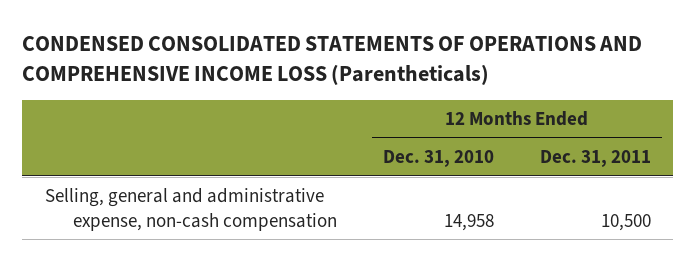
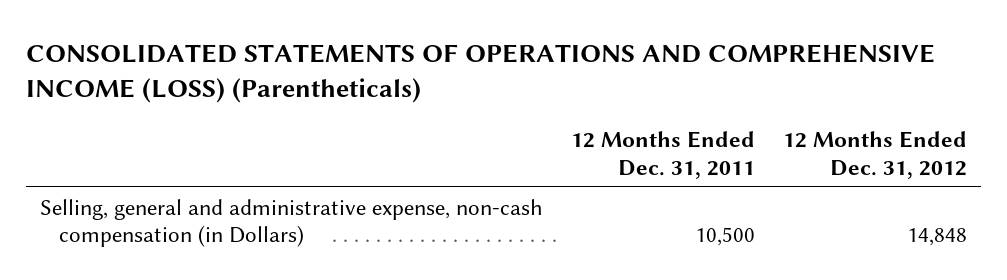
[21,36,642,85] CONDENSED CONSOLIDATED STATEMENTS OF OPERATIONS AND COMPREHENSIVE INCOME LOSS (Parentheticals) -> [25,43,935,104] CONSOLIDATED STATEMENTS OF OPERATIONS AND COMPREHENSIVE INCOME (LOSS) (Parentheticals)
[383,149,495,167] Dec. 31, 2010 -> none
none -> [783,131,968,179] 12 Months Ended Dec. 31, 2012
[44,188,338,231] Selling, general and administrative expense, non-cash compensation -> [40,198,544,248] Selling, general and administrative expense, non-cash compensation (in Dollars)

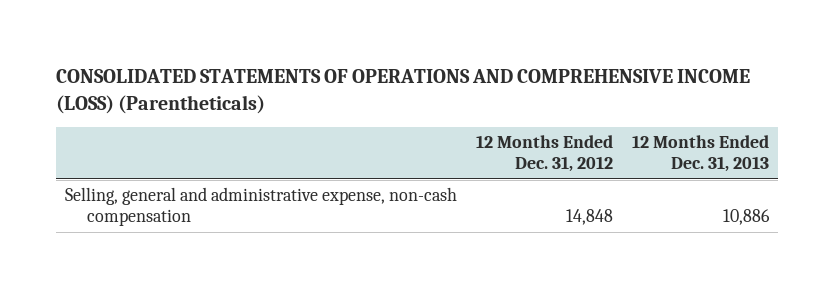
[571,131,756,179] 12 Months Ended Dec. 31, 2011 -> none
none -> [631,135,769,173] 12 Months Ended Dec. 31, 2013
[40,198,544,248] Selling, general and administrative expense, non-cash compensation (in Dollars) -> [65,187,458,227] Selling, general and administrative expense, non-cash compensation

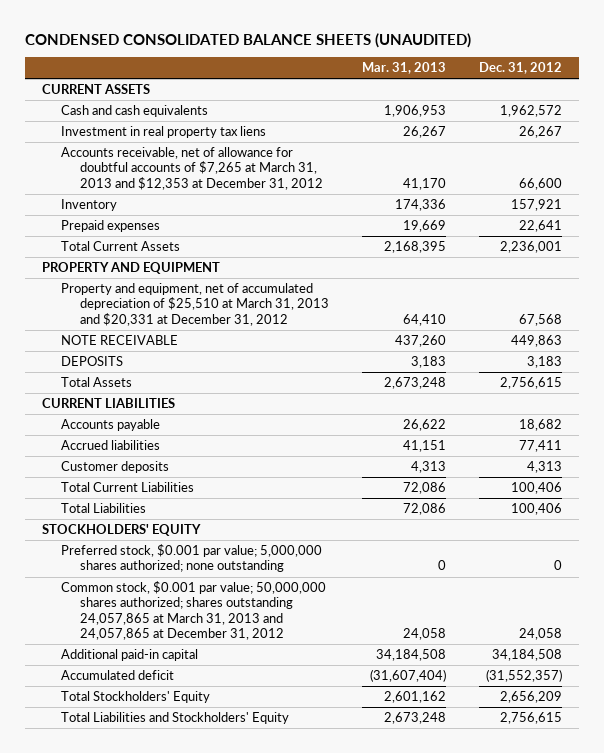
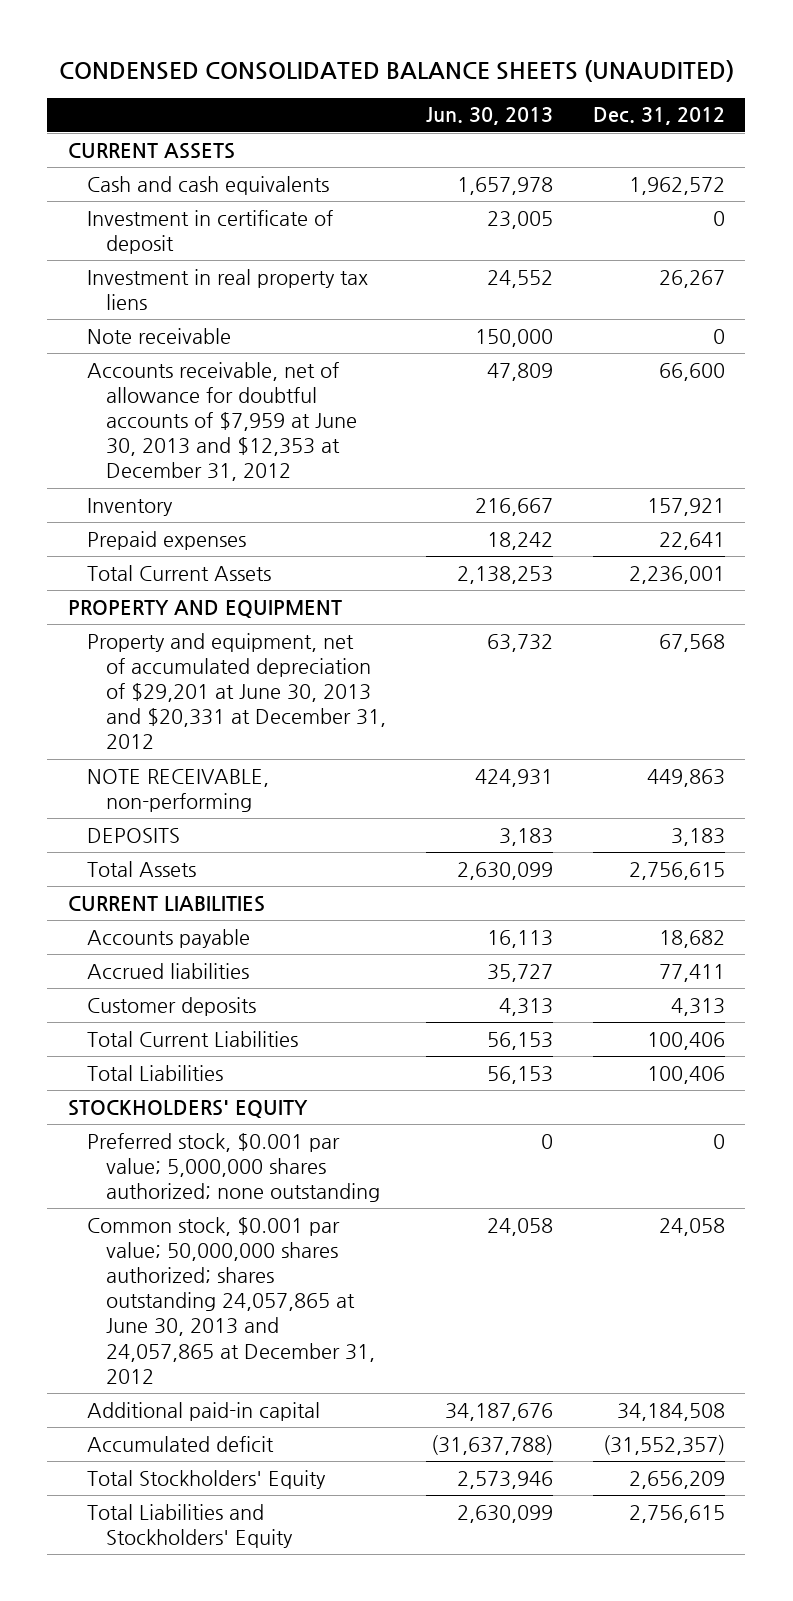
[361,62,446,75] Mar. 31, 2013 -> none
none -> [425,107,553,126] Jun. 30, 2013
none -> [86,209,333,255] Investment in certificate of deposit
none -> [86,327,231,344] Note receivable
[60,147,323,190] Accounts receivable, net of allowance for doubtful accounts of $7,265 at March 31, 2013 and $12,353 at December 31, 2012 -> [86,361,357,482] Accounts receivable, net of allowance for doubtful accounts of $7,959 at June 30, 2013 and $12,353 at December 31, 2012
[60,283,329,326] Property and equipment, net of accumulated depreciation of $25,510 at March 31, 2013 and $20,331 at December 31, 2012 -> [86,632,386,750] Property and equipment, net of accumulated depreciation of $29,201 at June 30, 2013 and $20,331 at December 31, 2012
[60,335,178,346] NOTE RECEIVABLE -> [86,768,269,813] NOTE RECEIVABLE, non-performing
[60,581,326,641] Common stock, $0.001 par value; 50,000,000 shares authorized; shares outstanding 24,057,865 at March 31, 2013 and 24,057,865 at December 31, 2012 -> [86,1216,375,1384] Common stock, $0.001 par value; 50,000,000 shares authorized; shares outstanding 24,057,865 at June 30, 2013 and 24,057,865 at December 31, 2012

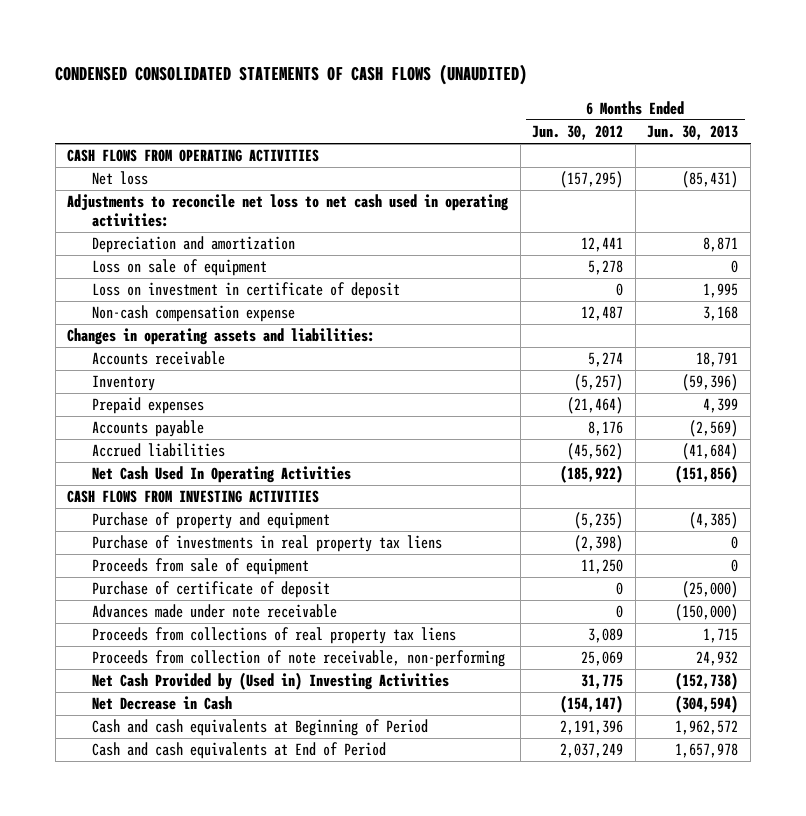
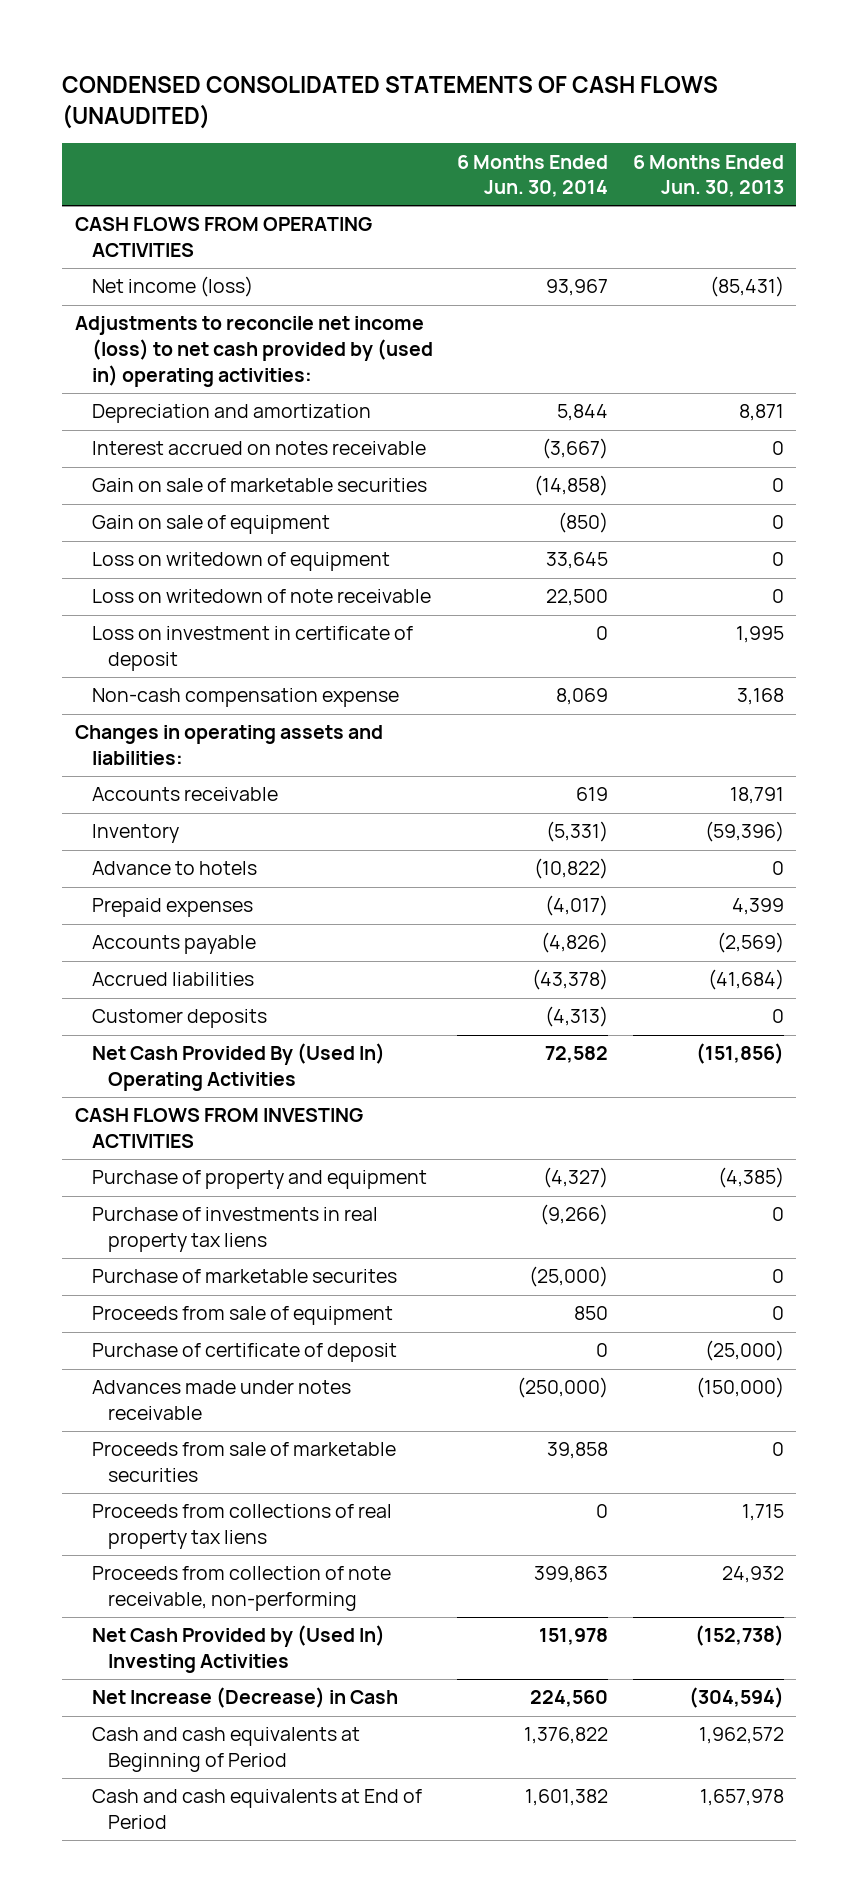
[532,125,624,141] Jun. 30, 2012 -> none
none -> [457,154,609,198] 6 Months Ended Jun. 30, 2014
[92,171,149,186] Net loss -> [91,276,253,298] Net income (loss)
[67,194,510,228] Adjustments to reconcile net loss to net cash used in operating activities: -> [74,316,433,387] Adjustments to reconcile net income (loss) to net cash provided by (used in) operating activities:
none -> [91,441,426,456] Interest accrued on notes receivable
none -> [91,478,427,493] Gain on sale of marketable securities
[92,259,268,277] Loss on sale of equipment -> [91,515,330,535] Gain on sale of equipment
none -> [91,552,390,572] Loss on writedown of equipment
none -> [91,589,431,604] Loss on writedown of note receivable
none -> [91,861,257,876] Advance to hotels
none -> [91,1009,267,1029] Customer deposits
[92,466,352,484] Net Cash Used In Operating Activities -> [91,1043,385,1091] Net Cash Provided By (Used In) Operating Activities
none -> [91,1269,397,1284] Purchase of marketable securites
[92,604,338,619] Advances made under note receivable -> [91,1380,351,1420] Advances made under notes receivable
none -> [91,1442,396,1482] Proceeds from sale of marketable securities
[92,672,450,691] Net Cash Provided by (Used in) Investing Activities -> [91,1625,385,1673] Net Cash Provided by (Used In) Investing Activities
[92,696,233,711] Net Decrease in Cash -> [91,1687,398,1709] Net Increase (Decrease) in Cash

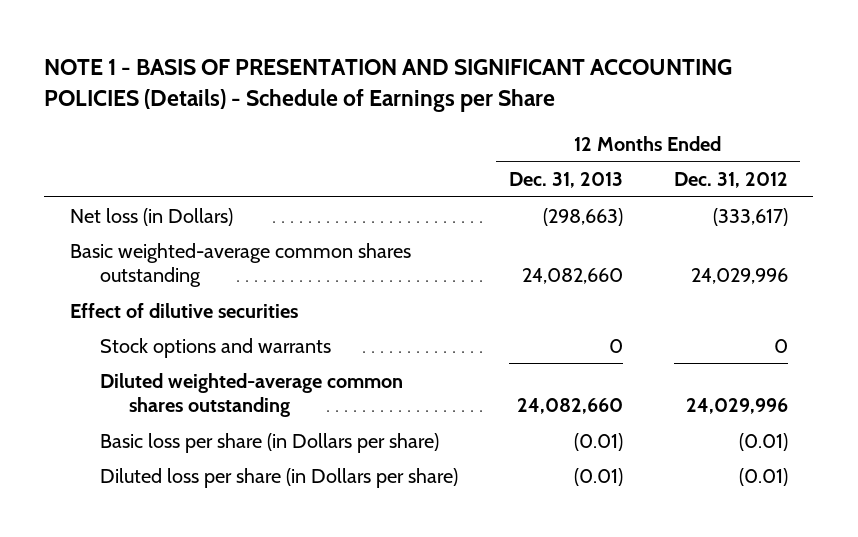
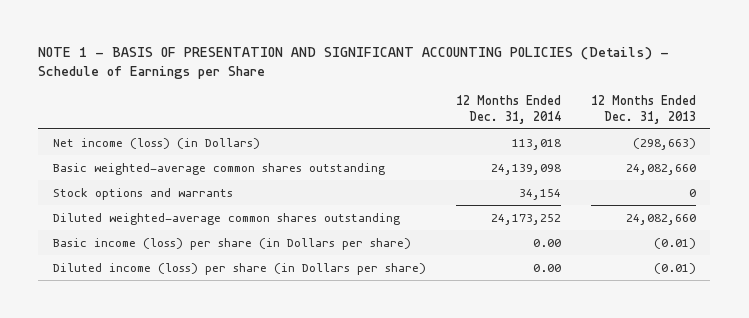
[673,172,788,189] Dec. 31, 2012 -> none
none -> [455,95,561,124] 12 Months Ended Dec. 31, 2014
[69,207,233,226] Net loss (in Dollars) -> [52,137,260,149] Net income (loss) (in Dollars)
[69,302,298,318] Effect of dilutive securities -> none
[99,432,439,453] Basic loss per share (in Dollars per share) -> [52,237,411,250] Basic income (loss) per share (in Dollars per share)
[99,467,458,488] Diluted loss per share (in Dollars per share) -> [52,262,426,275] Diluted income (loss) per share (in Dollars per share)

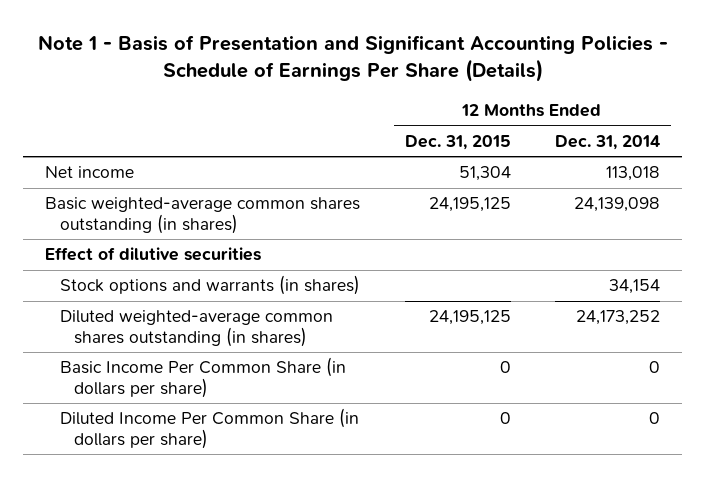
[38,47,670,80] NOTE 1 - BASIS OF PRESENTATION AND SIGNIFICANT ACCOUNTING POLICIES (Details) - Schedule of Earnings per Share -> [37,35,668,83] Note 1 - Basis of Presentation and Significant Accounting Policies - Schedule of Earnings Per Share (Details)
[590,95,696,124] 12 Months Ended Dec. 31, 2013 -> none
none -> [404,134,511,150] Dec. 31, 2015
[52,137,260,149] Net income (loss) (in Dollars) -> [45,166,135,179] Net income
[52,162,385,175] Basic weighted-average common shares outstanding -> [45,197,361,234] Basic weighted-average common shares outstanding (in shares)
none -> [45,247,262,262] Effect of dilutive securities
[52,187,233,200] Stock options and warrants -> [59,275,360,296] Stock options and warrants (in shares)
[52,212,400,225] Diluted weighted-average common shares outstanding -> [59,310,333,347] Diluted weighted-average common shares outstanding (in shares)
[52,237,411,250] Basic income (loss) per share (in Dollars per share) -> [59,357,346,398] Basic Income Per Common Share (in dollars per share)
[532,238,561,247] 0.00 -> [648,361,660,374] 0
[52,262,426,275] Diluted income (loss) per share (in Dollars per share) -> [59,408,359,449] Diluted Income Per Common Share (in dollars per share)
[532,263,561,272] 0.00 -> [648,412,660,425] 0

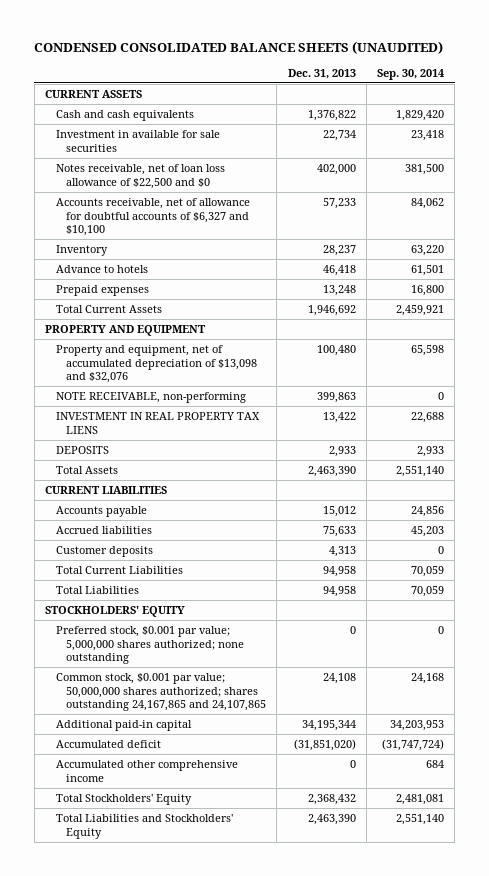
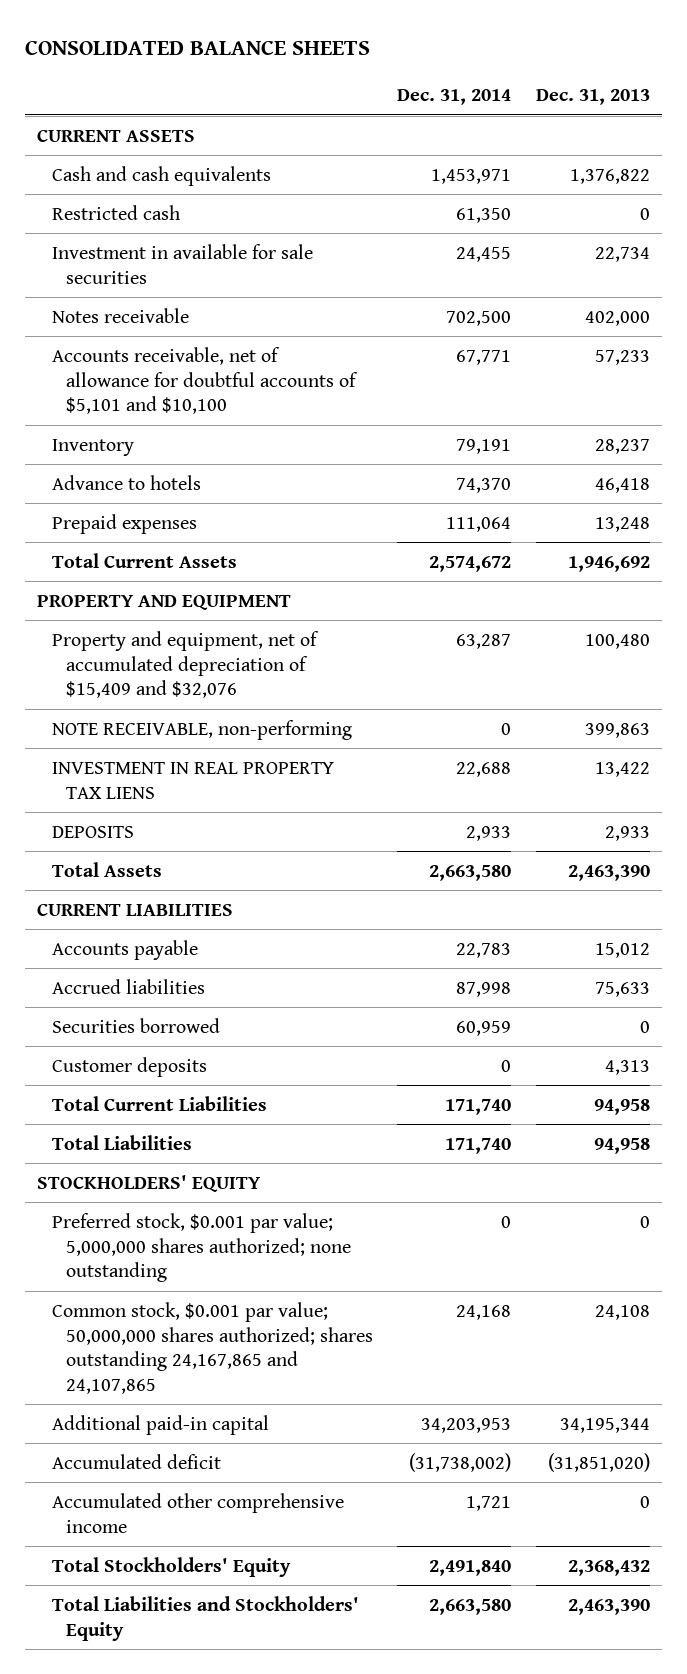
[34,40,444,54] CONDENSED CONSOLIDATED BALANCE SHEETS (UNAUDITED) -> [24,40,370,56] CONSOLIDATED BALANCE SHEETS
[377,68,445,80] Sep. 30, 2014 -> none
none -> [397,89,512,106] Dec. 31, 2014
none -> [51,204,180,220] Restricted cash
[55,164,225,189] Notes receivable, net of loan loss allowance of $22,500 and $0 -> [51,307,189,323] Notes receivable
[55,198,250,237] Accounts receivable, net of allowance for doubtful accounts of $6,327 and $10,100 -> [51,346,359,415] Accounts receivable, net of allowance for doubtful accounts of $5,101 and $10,100
[55,345,258,384] Property and equipment, net of accumulated depreciation of $13,098 and $32,076 -> [51,630,319,699] Property and equipment, net of accumulated depreciation of $15,409 and $32,076
none -> [51,1017,220,1033] Securities borrowed

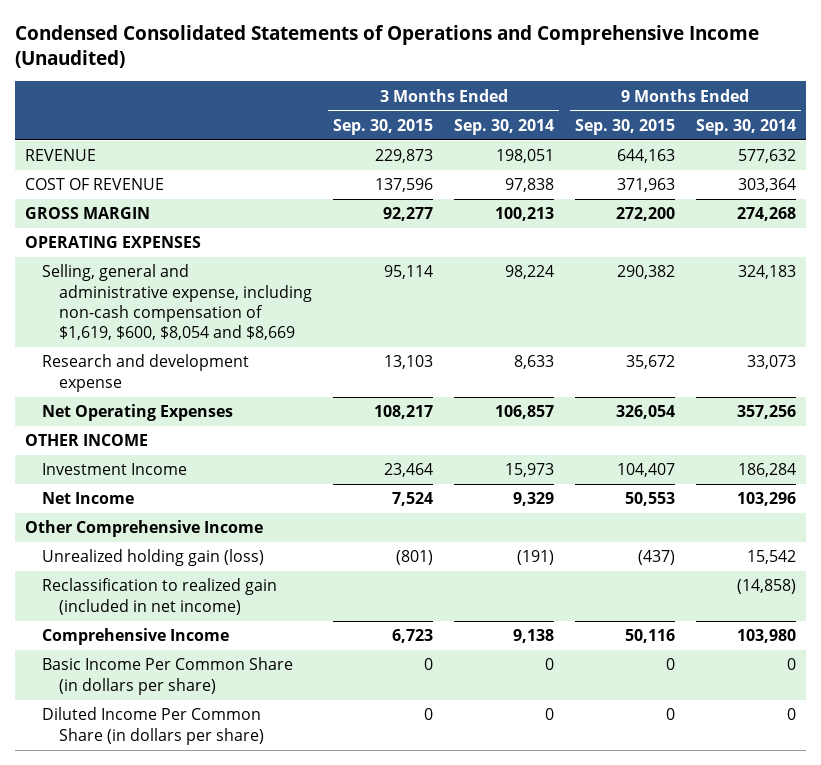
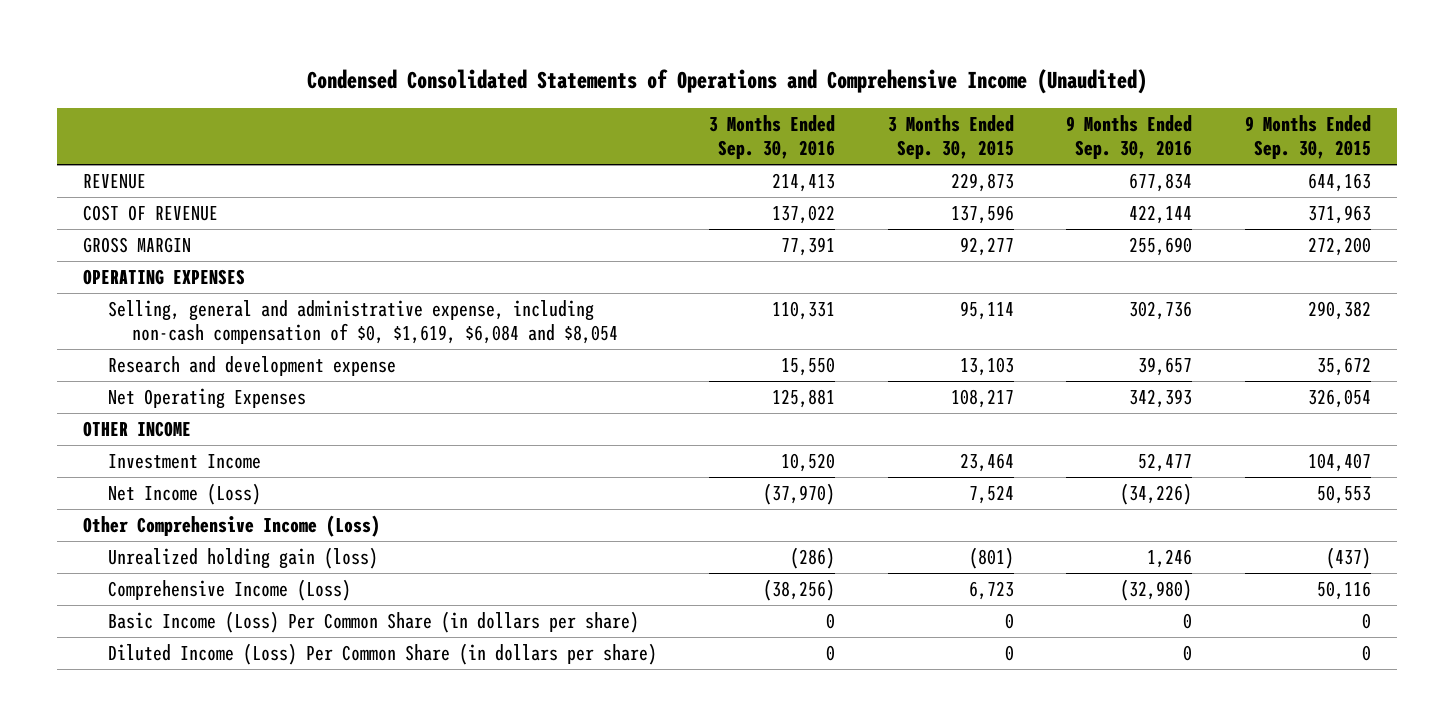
[454,118,555,135] Sep. 30, 2014 -> none
[695,118,796,135] Sep. 30, 2014 -> none
none -> [709,115,836,160] 3 Months Ended Sep. 30, 2016
none -> [1066,115,1193,160] 9 Months Ended Sep. 30, 2016
[42,264,313,341] Selling, general and administrative expense, including non-cash compensation of $1,619, $600, $8,054 and $8,669 -> [107,299,618,345] Selling, general and administrative expense, including non-cash compensation of $0, $1,619, $6,084 and $8,054
[42,492,135,505] Net Income -> [107,482,261,505] Net Income (Loss)
[25,520,264,538] Other Comprehensive Income -> [83,514,381,537] Other Comprehensive Income (Loss)
[42,578,278,615] Reclassification to realized gain (included in net income) -> none
[42,628,230,646] Comprehensive Income -> [107,578,351,601] Comprehensive Income (Loss)
[42,657,294,695] Basic Income Per Common Share (in dollars per share) -> [107,610,639,633] Basic Income (Loss) Per Common Share (in dollars per share)
[42,707,265,745] Diluted Income Per Common Share (in dollars per share) -> [107,642,657,665] Diluted Income (Loss) Per Common Share (in dollars per share)

